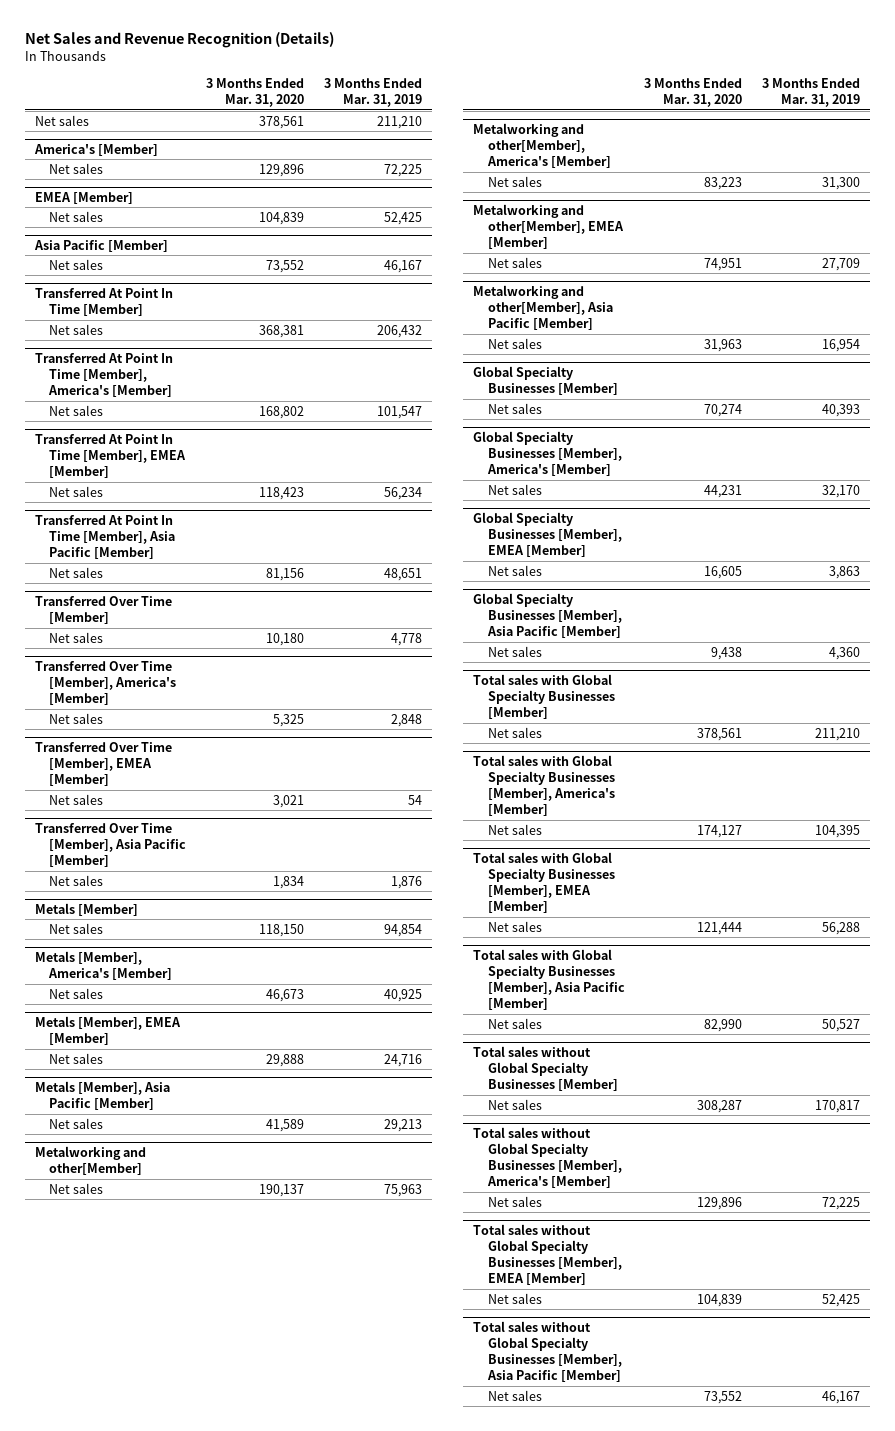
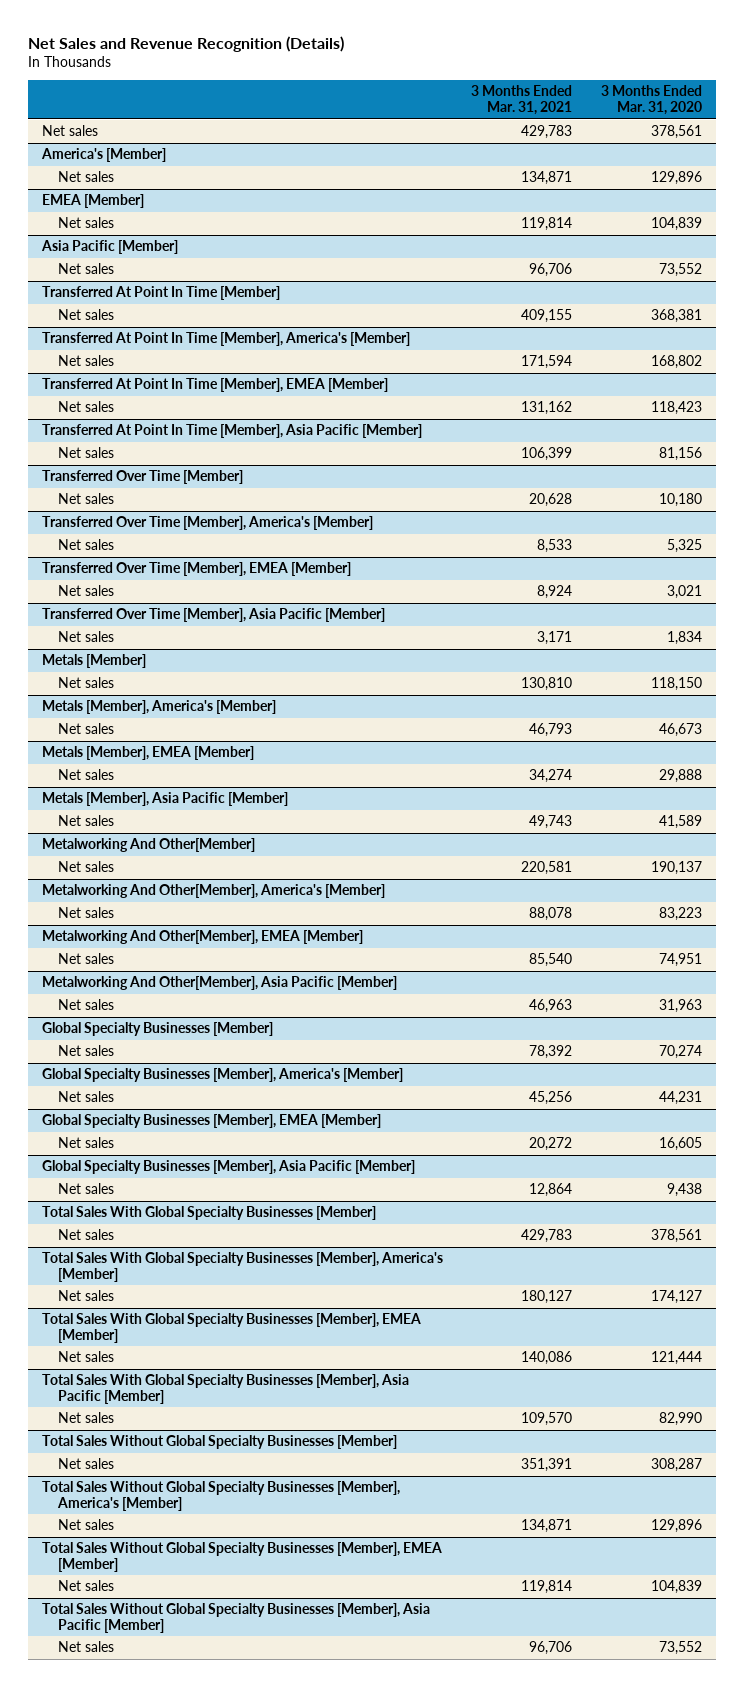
[324,78,423,108] 3 Months Ended Mar. 31, 2019 -> none
none -> [471,85,573,116] 3 Months Ended Mar. 31, 2021
[34,1145,146,1175] Metalworking and other[Member] -> [41,838,255,853] Metalworking And Other[Member]
[473,122,611,169] Metalworking and other[Member], America's [Member] -> [41,884,385,899] Metalworking And Other[Member], America's [Member]
[473,203,624,250] Metalworking and other[Member], EMEA [Member] -> [41,930,363,945] Metalworking And Other[Member], EMEA [Member]
[473,284,613,331] Metalworking and other[Member], Asia Pacific [Member] -> [41,976,397,991] Metalworking And Other[Member], Asia Pacific [Member]
[473,673,615,720] Total sales with Global Specialty Businesses [Member] -> [41,1206,376,1221] Total Sales With Global Specialty Businesses [Member]
[473,754,615,817] Total sales with Global Specialty Businesses [Member], America's [Member] -> [41,1252,443,1282] Total Sales With Global Specialty Businesses [Member], America's [Member]
[473,851,615,914] Total sales with Global Specialty Businesses [Member], EMEA [Member] -> [41,1313,421,1343] Total Sales With Global Specialty Businesses [Member], EMEA [Member]
[473,948,625,1011] Total sales with Global Specialty Businesses [Member], Asia Pacific [Member] -> [41,1374,409,1404] Total Sales With Global Specialty Businesses [Member], Asia Pacific [Member]
[473,1045,618,1092] Total sales without Global Specialty Businesses [Member] -> [41,1435,397,1450] Total Sales Without Global Specialty Businesses [Member]
[473,1126,622,1189] Total sales without Global Specialty Businesses [Member], America's [Member] -> [41,1481,400,1511] Total Sales Without Global Specialty Businesses [Member], America's [Member]
[473,1223,622,1286] Total sales without Global Specialty Businesses [Member], EMEA [Member] -> [41,1542,442,1572] Total Sales Without Global Specialty Businesses [Member], EMEA [Member]
[473,1320,622,1383] Total sales without Global Specialty Businesses [Member], Asia Pacific [Member] -> [41,1603,430,1633] Total Sales Without Global Specialty Businesses [Member], Asia Pacific [Member]

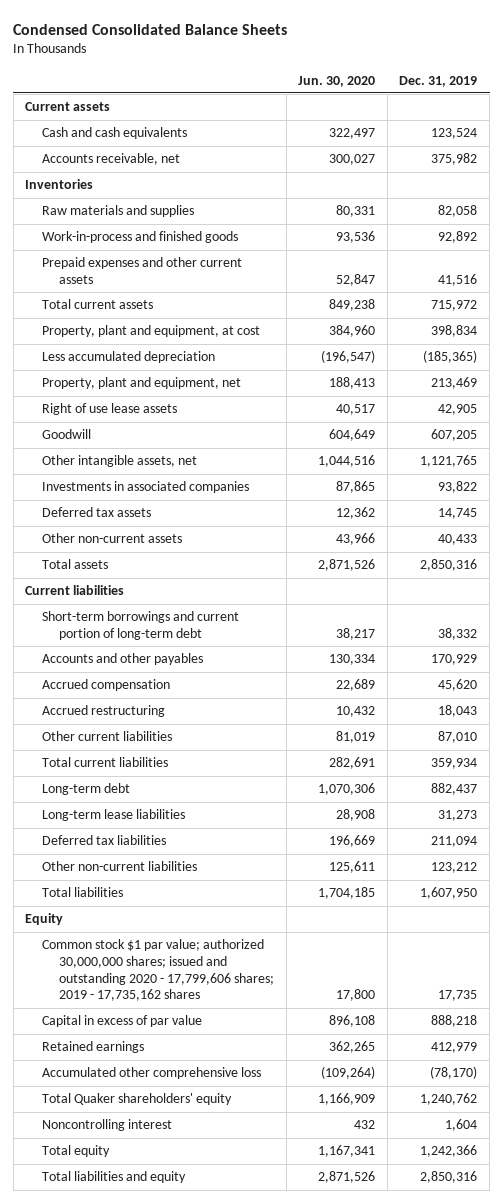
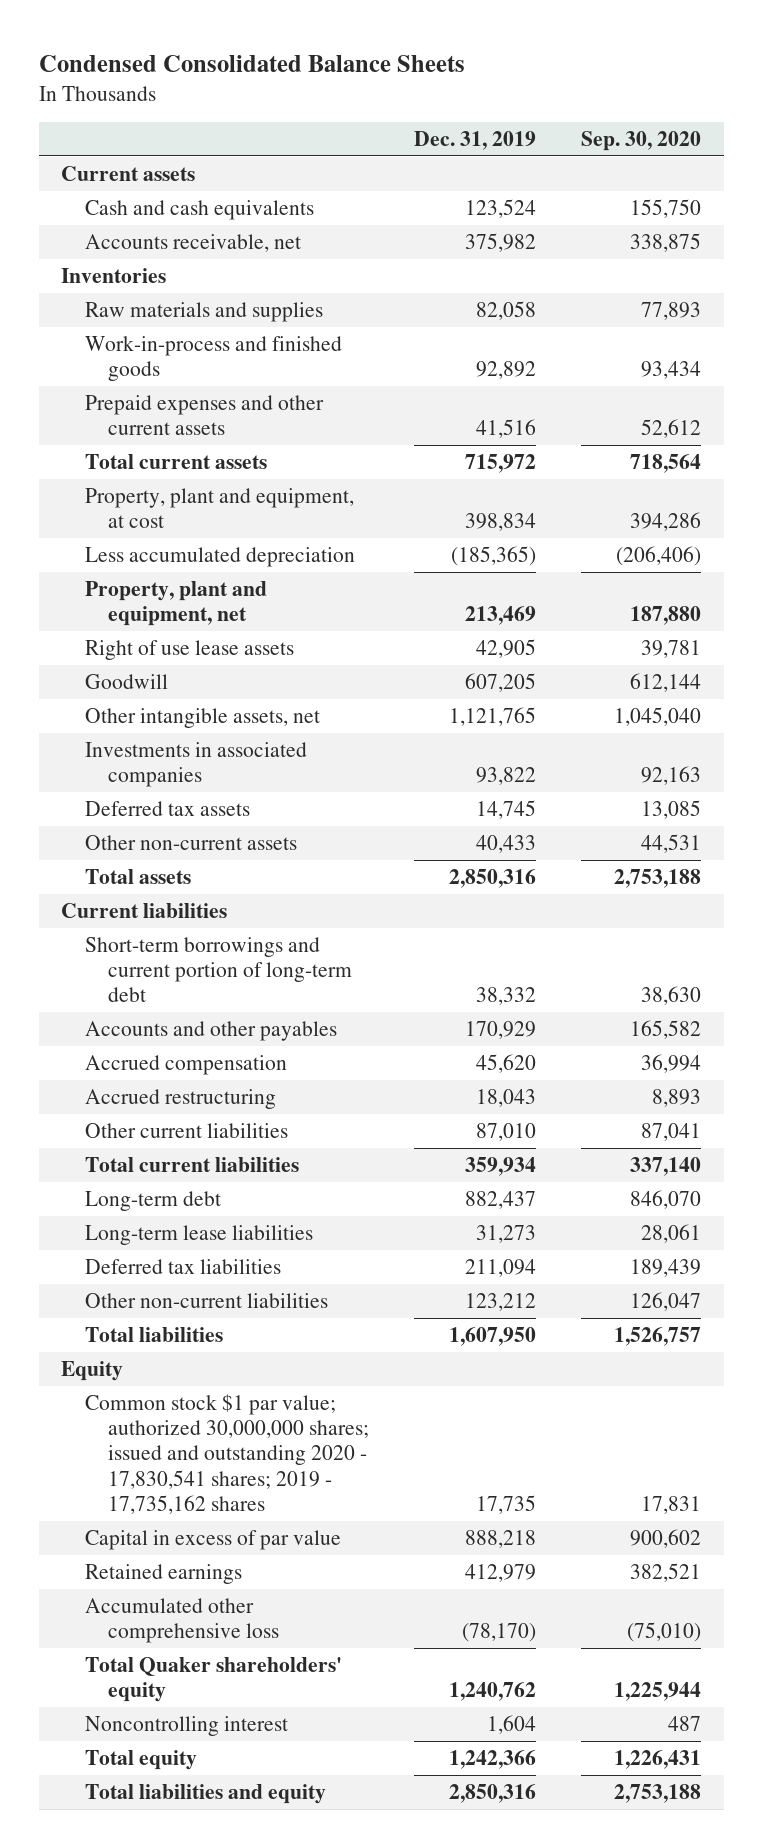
[298,75,376,87] Jun. 30, 2020 -> none
none -> [581,130,702,151] Sep. 30, 2020
[42,939,275,1002] Common stock $1 par value; authorized 30,000,000 shares; issued and outstanding 2020 - 17,799,606 shares; 2019 - 17,735,162 shares -> [84,1393,369,1514] Common stock $1 par value; authorized 30,000,000 shares; issued and outstanding 2020 - 17,830,541 shares; 2019 - 17,735,162 shares

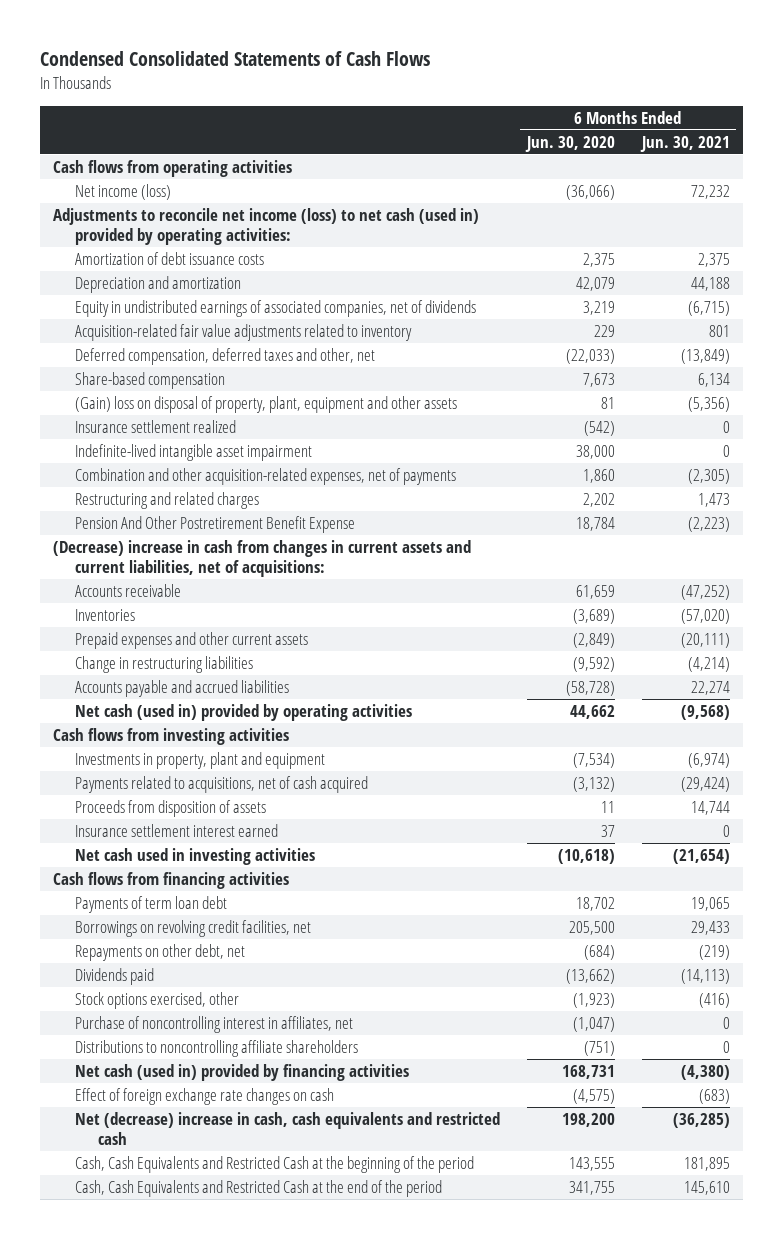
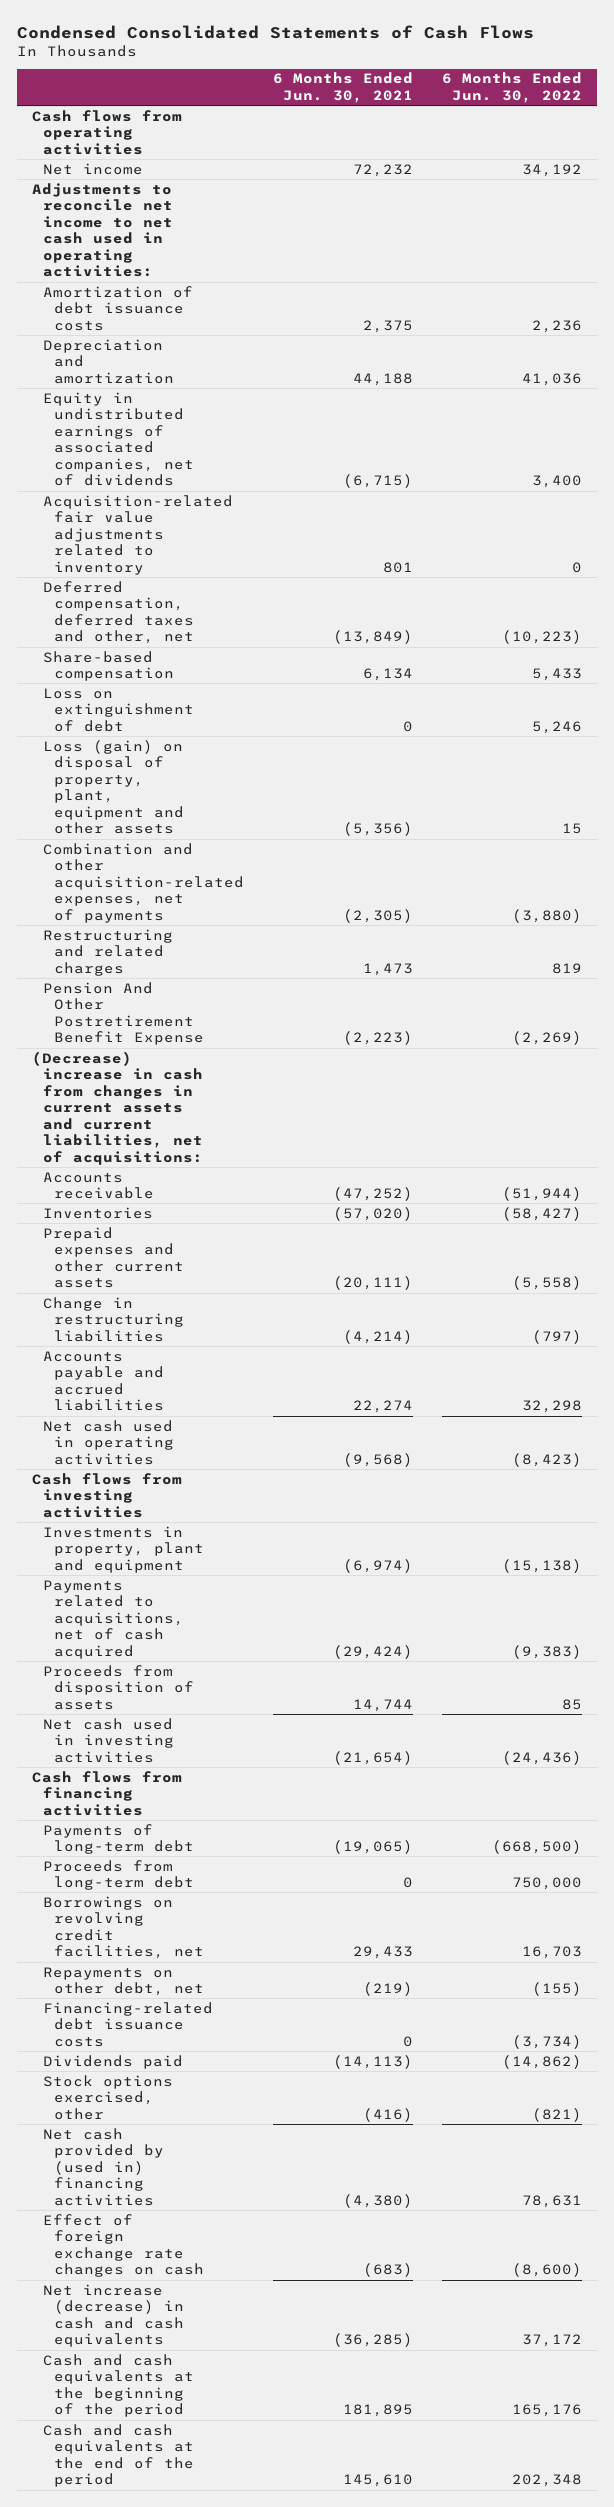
[525,135,616,152] Jun. 30, 2020 -> none
none -> [442,72,583,104] 6 Months Ended Jun. 30, 2022
[75,184,172,201] Net income (loss) -> [42,162,143,175] Net income
[52,208,479,245] Adjustments to reconcile net income (loss) to net cash (used in) provided by operating activities: -> [31,182,173,278] Adjustments to reconcile net income to net cash used in operating activities:
[75,420,237,434] Insurance settlement realized -> none
[75,444,313,462] Indefinite-lived intangible asset impairment -> none
none -> [42,687,194,732] Loss on extinguishment of debt
[75,396,458,414] (Gain) loss on disposal of property, plant, equipment and other assets -> [42,739,184,835] Loss (gain) on disposal of property, plant, equipment and other assets
[75,704,413,722] Net cash (used in) provided by operating activities -> [42,1419,174,1465] Net cash used in operating activities
[75,824,279,838] Insurance settlement interest earned -> none
[75,896,228,914] Payments of term loan debt -> [42,1823,194,1855] Payments of long-term debt
[690,897,730,912] 19,065 -> [332,1840,413,1855] (19,065)
none -> [42,1859,194,1891] Proceeds from long-term debt
none -> [42,2001,213,2047] Financing-related debt issuance costs
[75,1016,354,1034] Purchase of noncontrolling interest in affiliates, net -> none
[75,1040,359,1058] Distributions to noncontrolling affiliate shareholders -> none
[75,1064,410,1082] Net cash (used in) provided by financing activities -> [42,2127,164,2206] Net cash provided by (used in) financing activities
[75,1112,501,1145] Net (decrease) increase in cash, cash equivalents and restricted cash -> [42,2283,184,2348] Net increase (decrease) in cash and cash equivalents
[75,1156,475,1174] Cash, Cash Equivalents and Restricted Cash at the beginning of the period -> [42,2353,194,2418] Cash and cash equivalents at the beginning of the period
[75,1180,443,1198] Cash, Cash Equivalents and Restricted Cash at the end of the period -> [42,2423,194,2488] Cash and cash equivalents at the end of the period

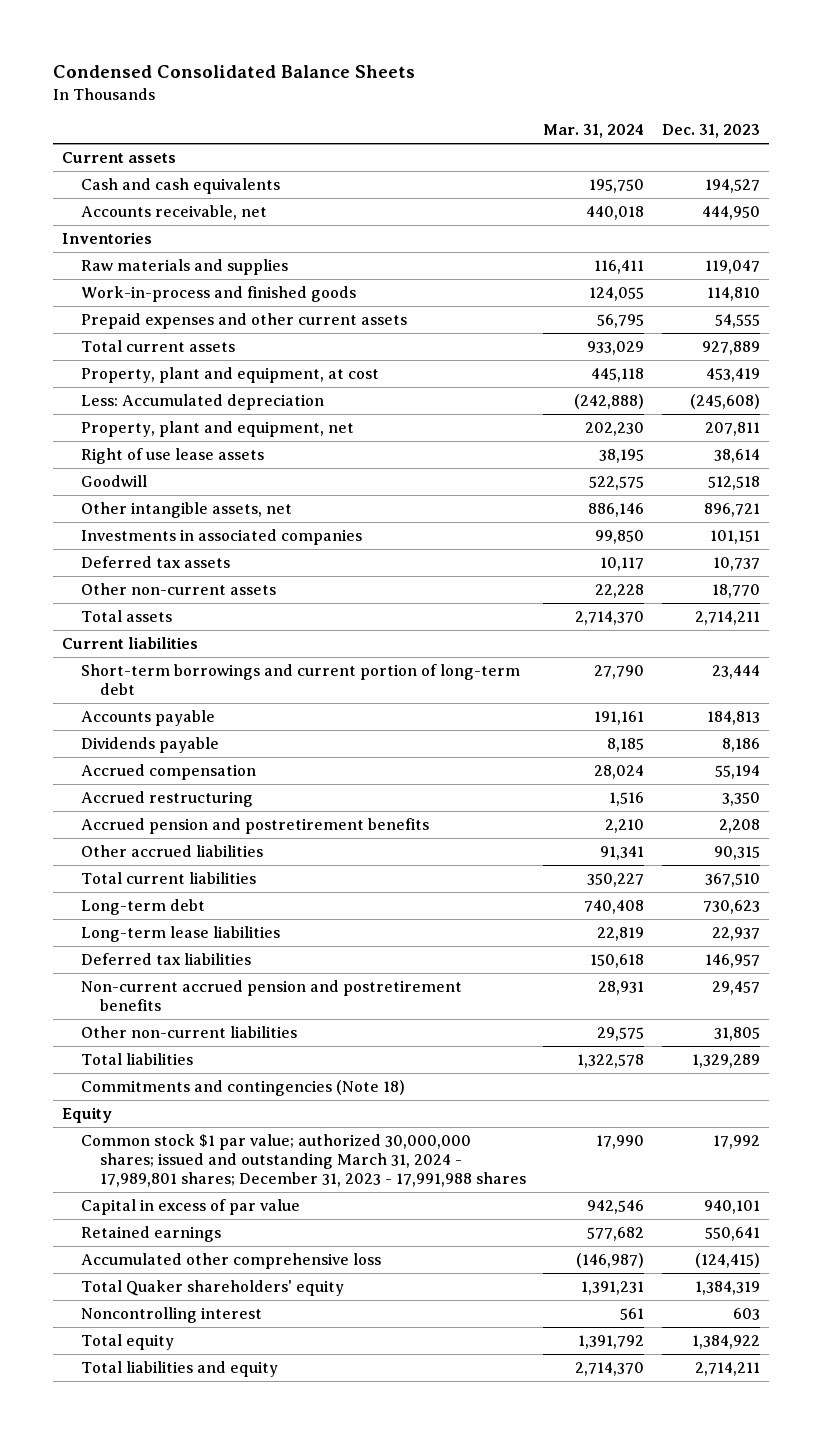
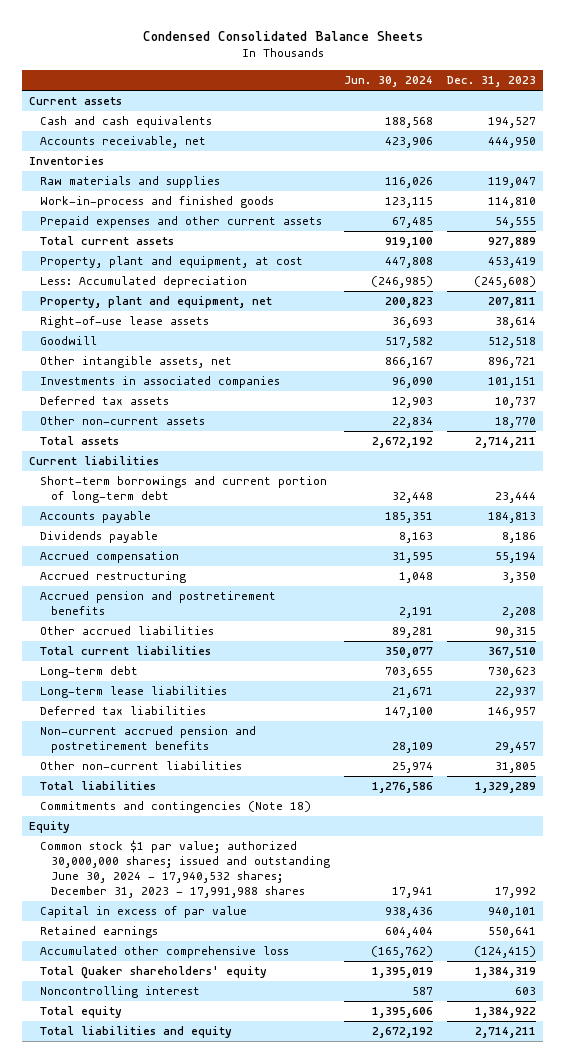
[543,124,645,139] Mar. 31, 2024 -> none
none -> [344,76,434,88] Jun. 30, 2024
[80,448,264,465] Right of use lease assets -> [39,316,209,329] Right-of-use lease assets
[80,1134,526,1188] Common stock $1 par value; authorized 30,000,000 shares; issued and outstanding March 31, 2024 - 17,989,801 shares; December 31, 2023 - 17,991,988 shares -> [39,840,331,898] Common stock $1 par value; authorized 30,000,000 shares; issued and outstanding June 30, 2024 - 17,940,532 shares; December 31, 2023 - 17,991,988 shares

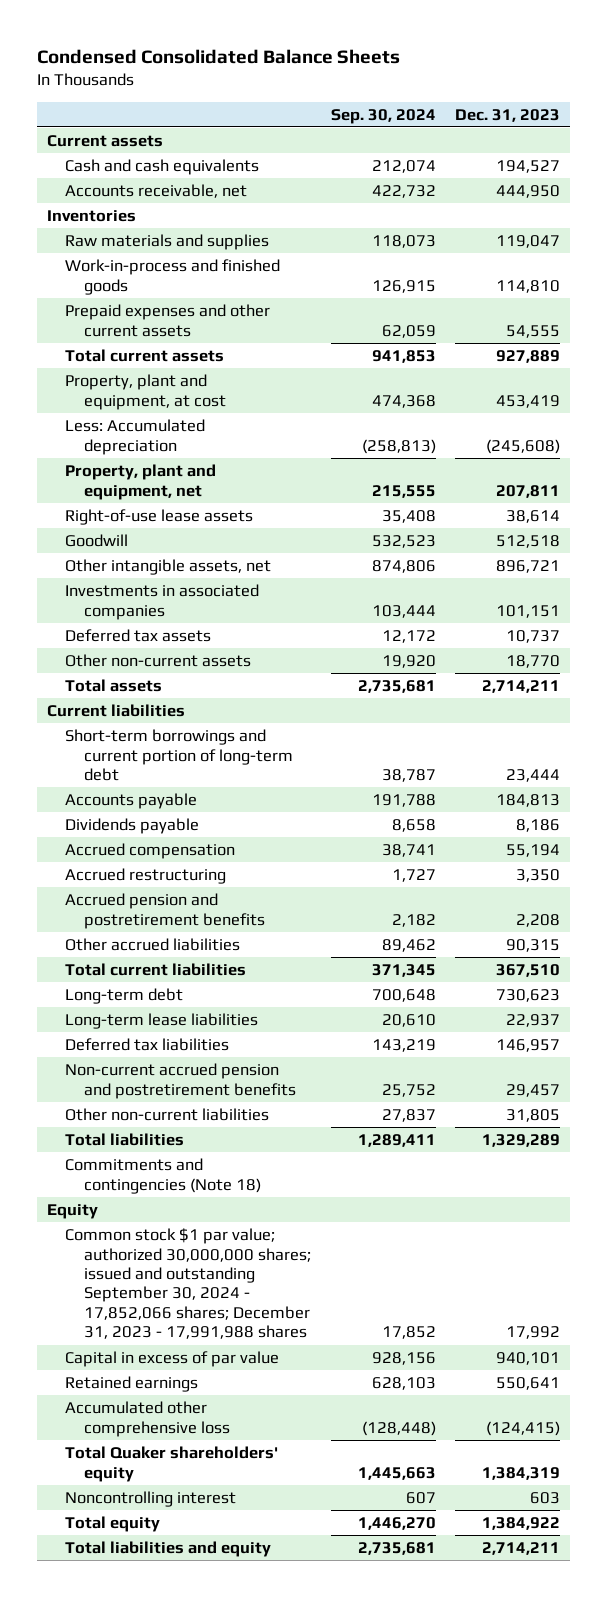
[344,76,434,88] Jun. 30, 2024 -> none
none -> [330,108,436,124] Sep. 30, 2024
[39,840,331,898] Common stock $1 par value; authorized 30,000,000 shares; issued and outstanding June 30, 2024 - 17,940,532 shares; December 31, 2023 - 17,991,988 shares -> [65,1228,312,1340] Common stock $1 par value; authorized 30,000,000 shares; issued and outstanding September 30, 2024 - 17,852,066 shares; December 31, 2023 - 17,991,988 shares

